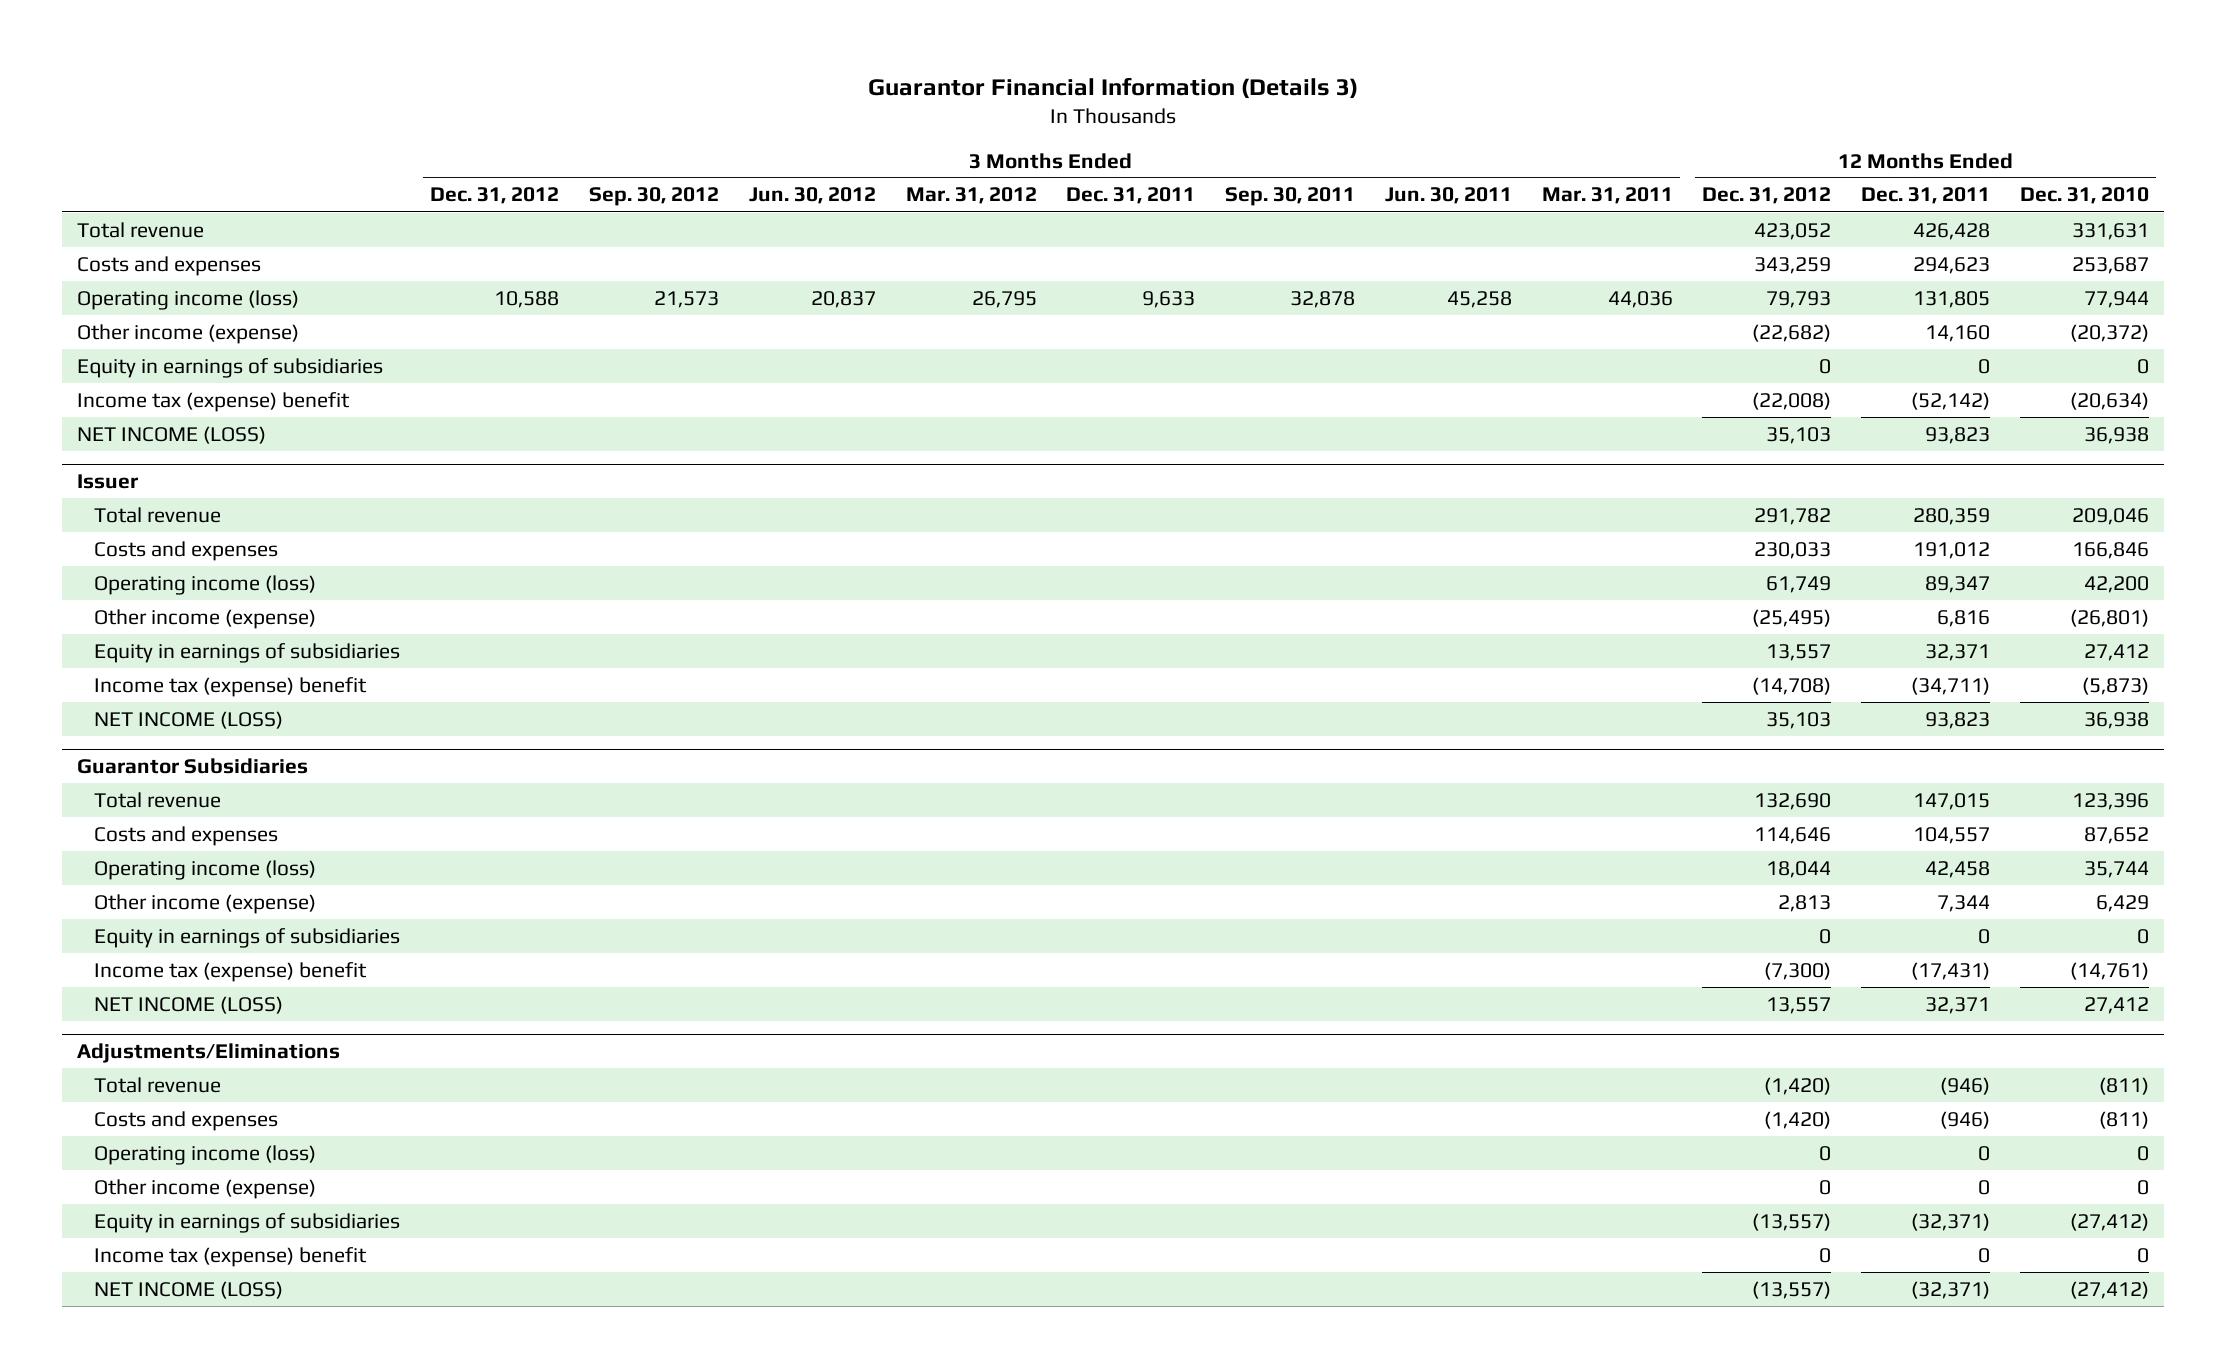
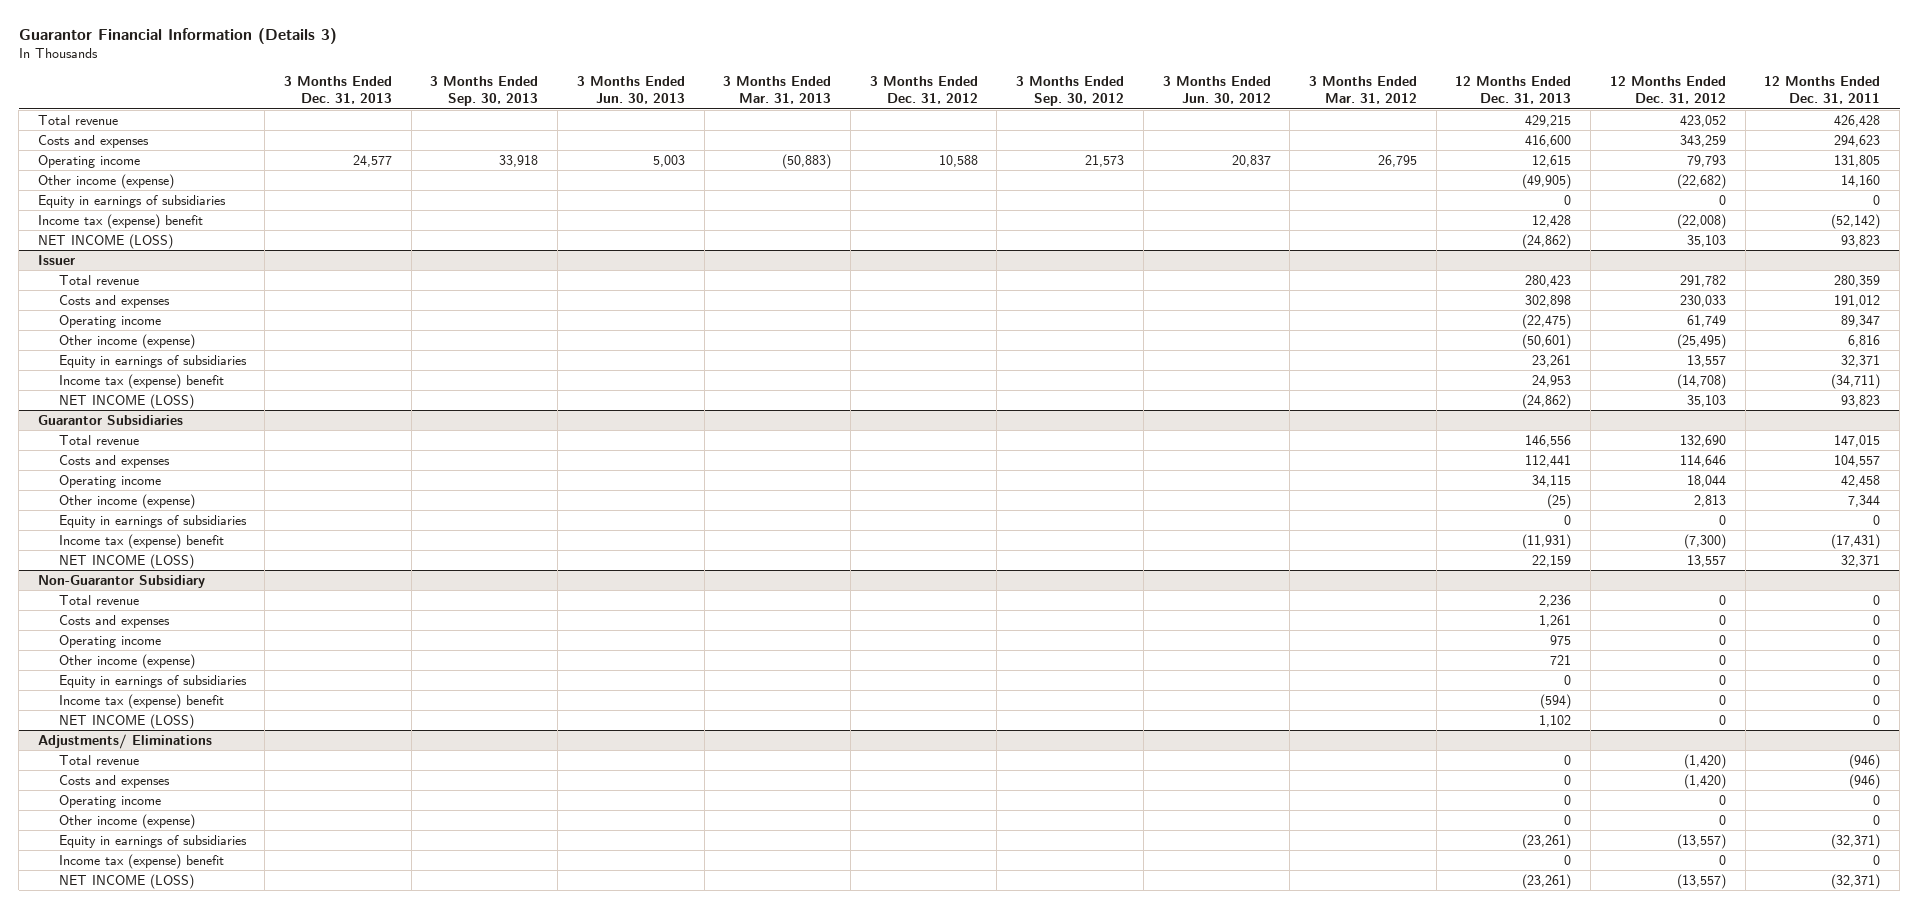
[1066,187,1196,205] Dec. 31, 2011 -> none
[1225,187,1356,207] Sep. 30, 2011 -> none
[1384,187,1512,205] Jun. 30, 2011 -> none
[1541,187,1673,205] Mar. 31, 2011 -> none
[2019,187,2149,205] Dec. 31, 2010 -> none
none -> [283,76,392,105] 3 Months Ended Dec. 31, 2013
none -> [430,76,539,107] 3 Months Ended Sep. 30, 2013
none -> [576,76,685,105] 3 Months Ended Jun. 30, 2013
none -> [723,76,832,105] 3 Months Ended Mar. 31, 2013
none -> [1455,76,1572,105] 12 Months Ended Dec. 31, 2013
[77,289,300,310] Operating income (loss) -> [37,154,140,168] Operating income
[94,574,317,595] Operating income (loss) -> [58,314,161,328] Operating income
[94,859,317,880] Operating income (loss) -> [58,474,161,488] Operating income
none -> [37,574,205,588] Non-Guarantor Subsidiary
none -> [58,594,139,605] Total revenue
none -> [58,614,170,628] Costs and expenses
none -> [58,634,161,648] Operating income
none -> [58,653,195,669] Other income (expense)
none -> [58,674,247,688] Equity in earnings of subsidiaries
none -> [58,693,224,709] Income tax (expense) benefit
none -> [58,713,194,729] NET INCOME (LOSS)
[77,1042,341,1063] Adjustments/Eliminations -> [37,733,212,749] Adjustments/ Eliminations
[94,1144,317,1165] Operating income (loss) -> [58,794,161,808] Operating income

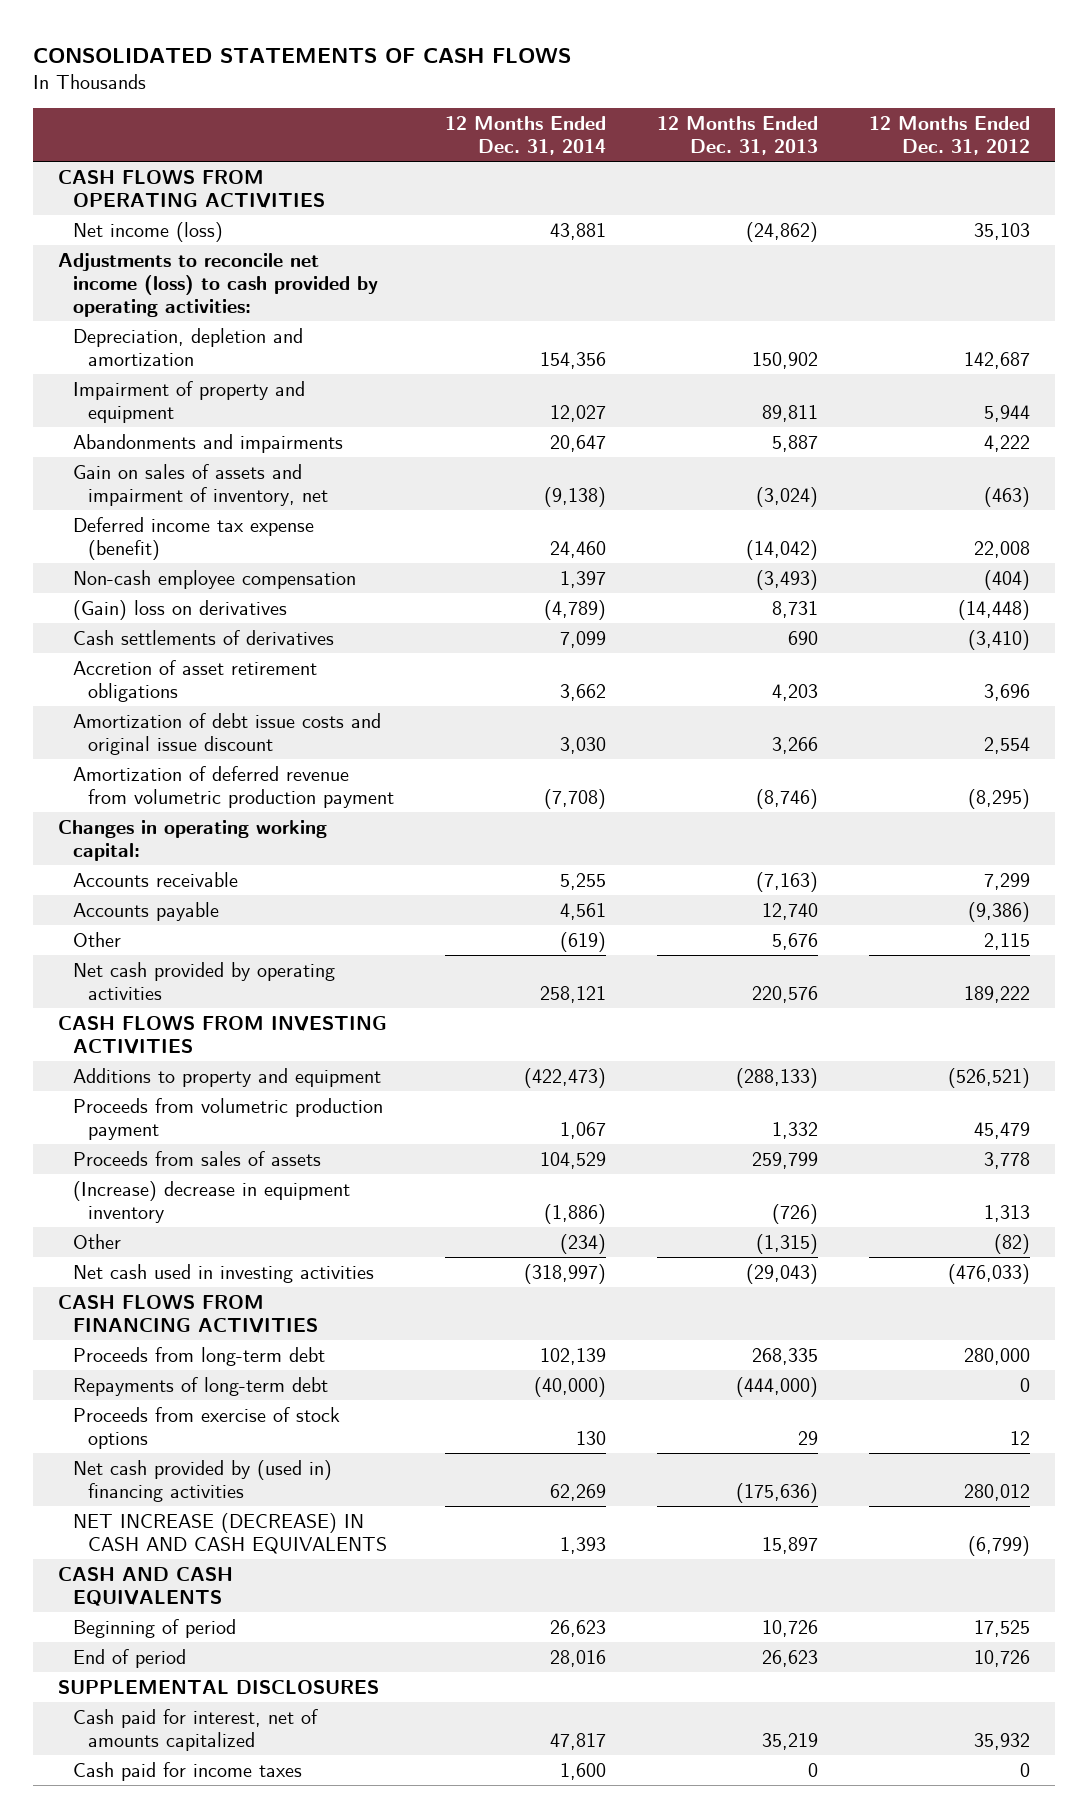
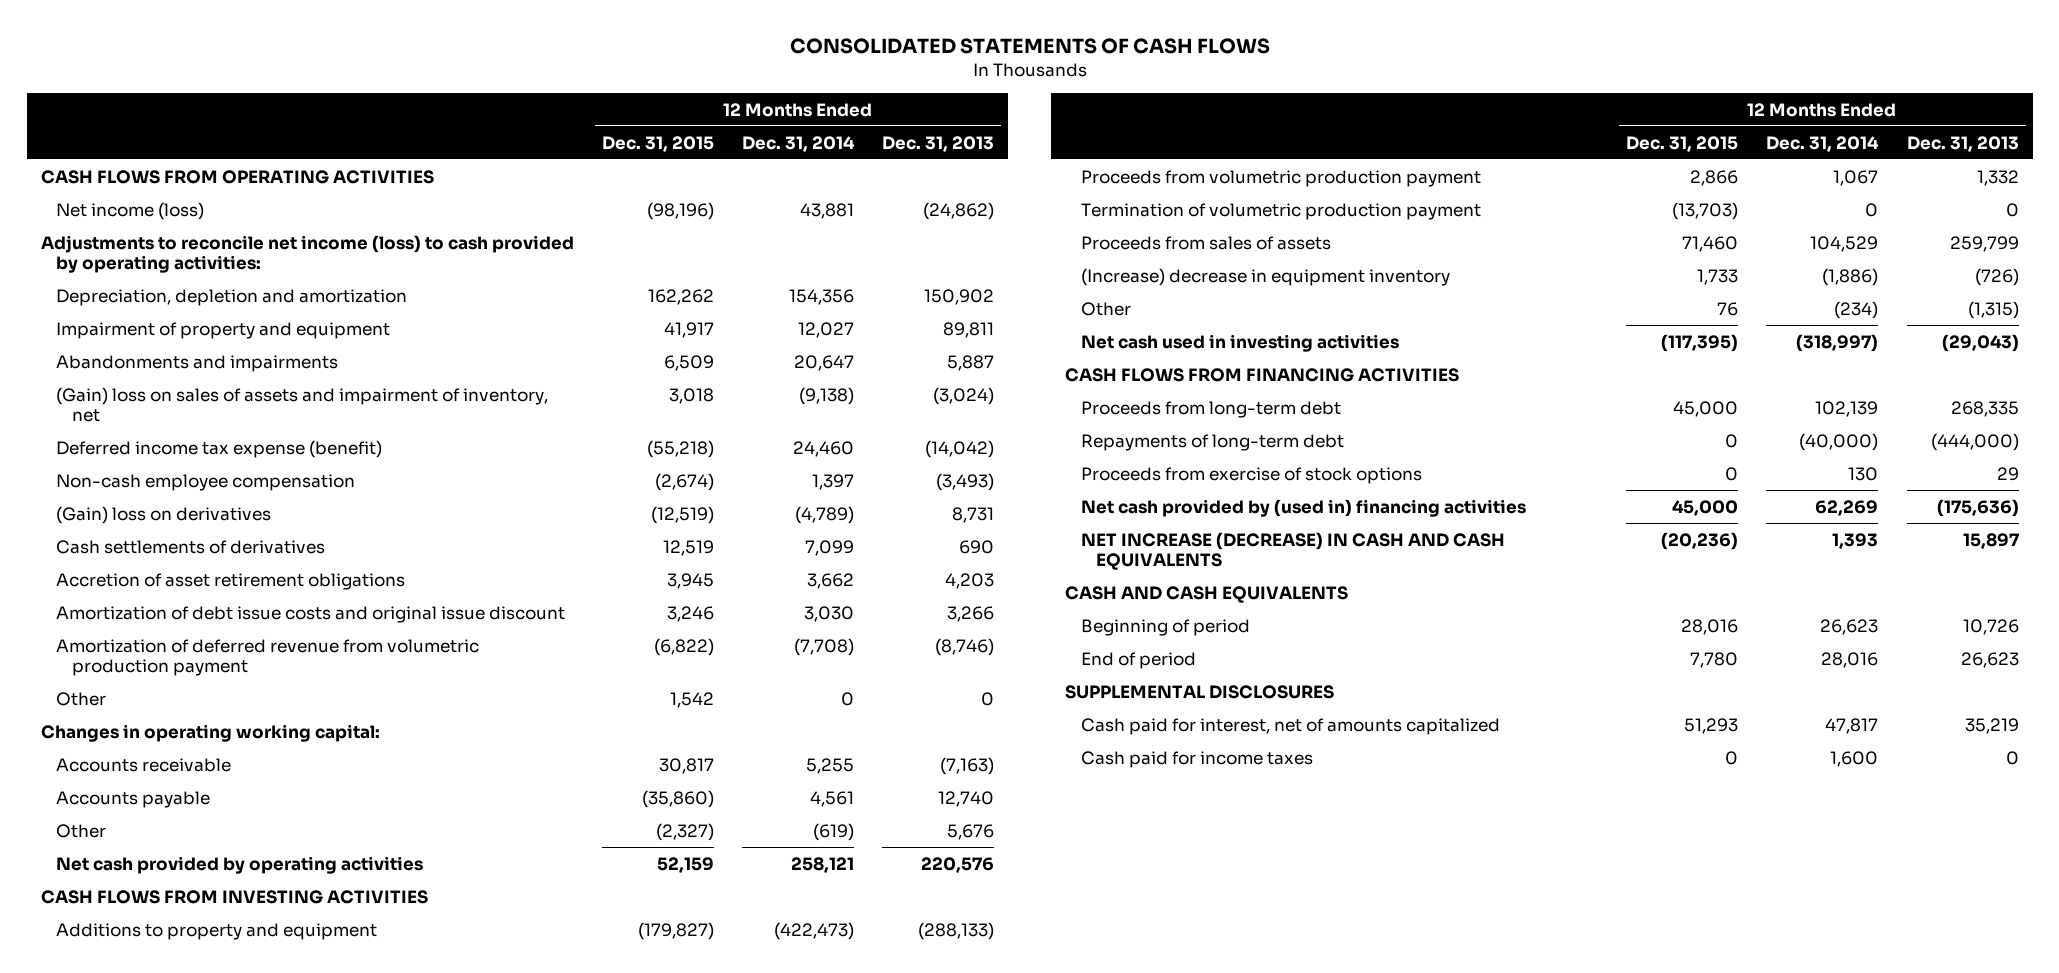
[868,116,1030,155] 12 Months Ended Dec. 31, 2012 -> none
none -> [601,135,714,152] Dec. 31, 2015
[73,463,329,506] Gain on sales of assets and impairment of inventory, net -> [56,386,549,422] (Gain) loss on sales of assets and impairment of inventory, net
none -> [56,691,107,706] Other
none -> [1080,202,1481,220] Termination of volumetric production payment

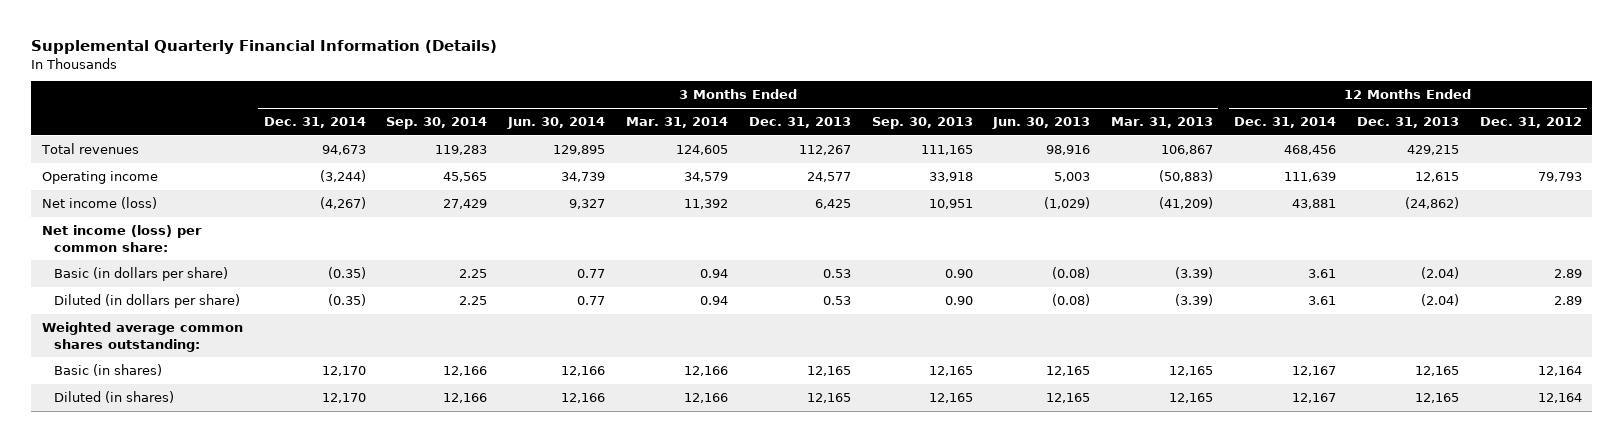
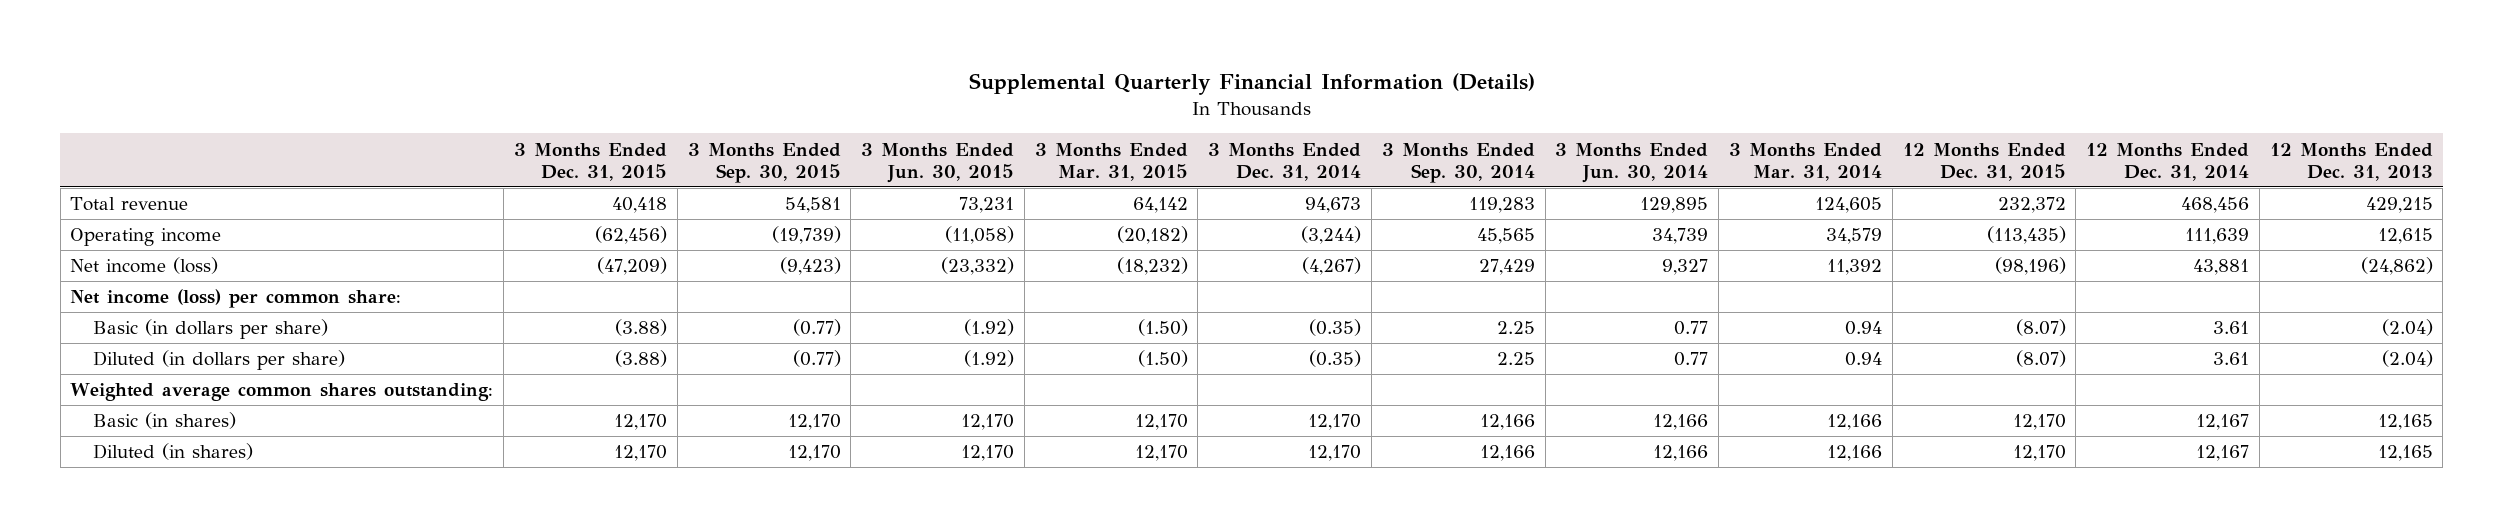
[748,117,851,129] Dec. 31, 2013 -> none
[871,117,973,130] Sep. 30, 2013 -> none
[992,117,1091,130] Jun. 30, 2013 -> none
[1111,117,1214,129] Mar. 31, 2013 -> none
[1479,117,1582,129] Dec. 31, 2012 -> none
none -> [513,142,667,181] 3 Months Ended Dec. 31, 2015
none -> [687,142,841,183] 3 Months Ended Sep. 30, 2015
none -> [861,142,1015,183] 3 Months Ended Jun. 30, 2015
none -> [1034,142,1188,181] 3 Months Ended Mar. 31, 2015
none -> [1902,142,2066,181] 12 Months Ended Dec. 31, 2015
[40,143,139,155] Total revenues -> [70,197,189,212] Total revenue

